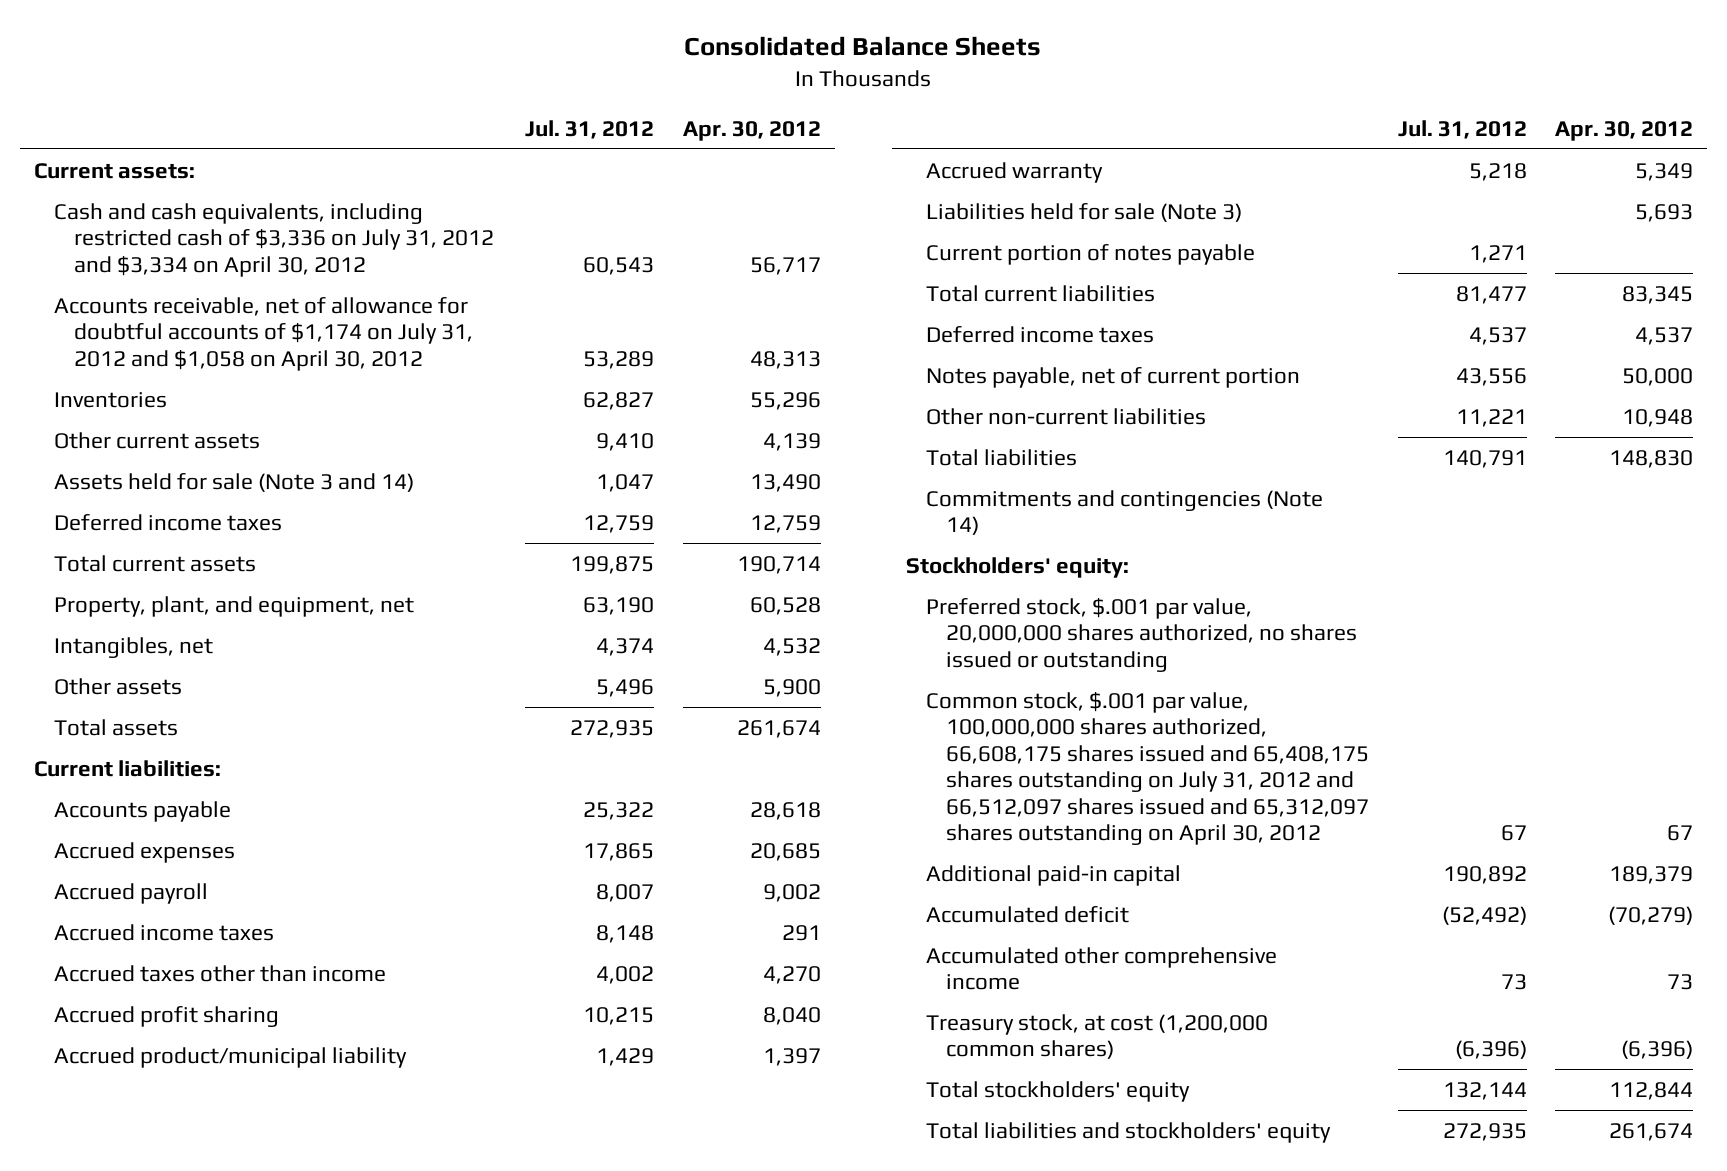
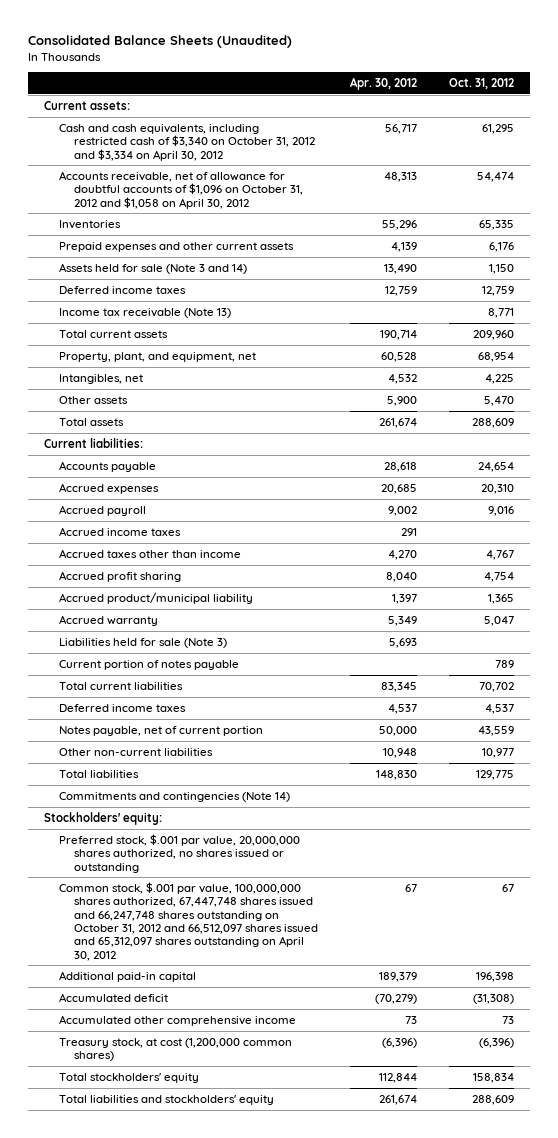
[684,35,1042,56] Consolidated Balance Sheets -> [27,35,292,49] Consolidated Balance Sheets (Unaudited)
[525,119,655,139] Jul. 31, 2012 -> none
none -> [449,77,515,89] Oct. 31, 2012
[53,202,494,277] Cash and cash equivalents, including restricted cash of $3,336 on July 31, 2012 and $3,334 on April 30, 2012 -> [58,123,316,161] Cash and cash equivalents, including restricted cash of $3,340 on October 31, 2012 and $3,334 on April 30, 2012
[53,296,473,371] Accounts receivable, net of allowance for doubtful accounts of $1,174 on July 31, 2012 and $1,058 on April 30, 2012 -> [58,170,304,209] Accounts receivable, net of allowance for doubtful accounts of $1,096 on October 31, 2012 and $1,058 on April 30, 2012
[53,431,260,449] Other current assets -> [58,241,294,252] Prepaid expenses and other current assets
none -> [58,307,231,318] Income tax receivable (Note 13)
[926,691,1370,846] Common stock, $.001 par value, 100,000,000 shares authorized, 66,608,175 shares issued and 65,408,175 shares outstanding on July 31, 2012 and 66,512,097 shares issued and 65,312,097 shares outstanding on April 30, 2012 -> [58,881,319,961] Common stock, $.001 par value, 100,000,000 shares authorized, 67,447,748 shares issued and 66,247,748 shares outstanding on October 31, 2012 and 66,512,097 shares issued and 65,312,097 shares outstanding on April 30, 2012

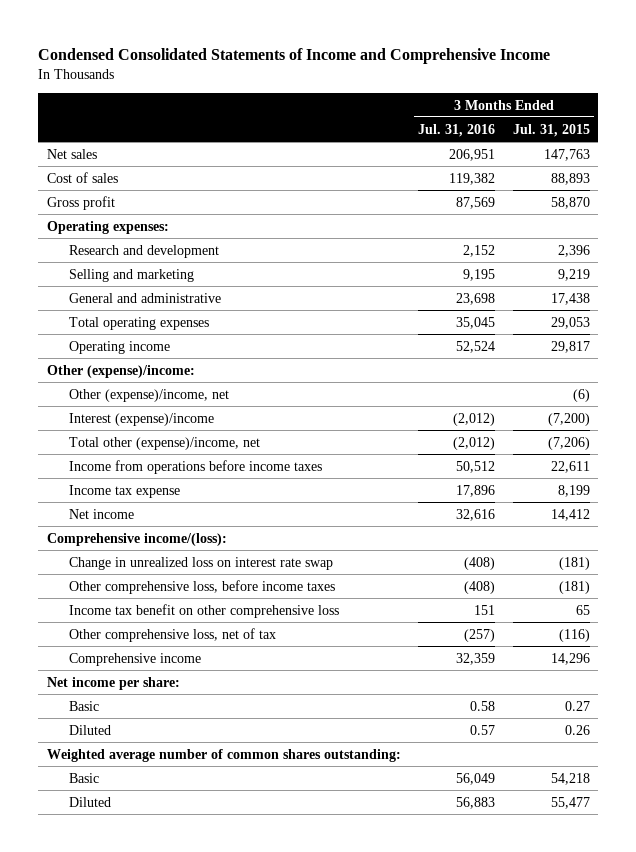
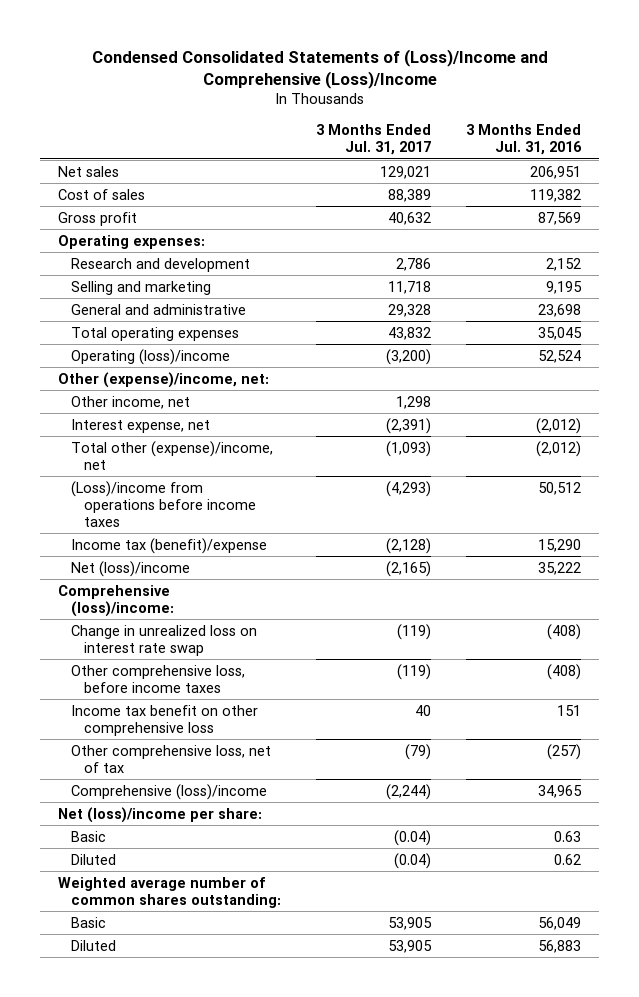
[38,47,551,64] Condensed Consolidated Statements of Income and Comprehensive Income -> [91,48,548,89] Condensed Consolidated Statements of (Loss)/Income and Comprehensive (Loss)/Income
[512,123,590,137] Jul. 31, 2015 -> none
none -> [316,124,432,156] 3 Months Ended Jul. 31, 2017
[69,340,171,354] Operating income -> [70,348,230,365] Operating (loss)/income
[46,364,195,378] Other (expense)/income: -> [57,371,269,388] Other (expense)/income, net:
[69,388,230,402] Other (expense)/income, net -> [70,395,190,409] Other income, net
[69,412,215,426] Interest (expense)/income -> [70,418,210,433] Interest expense, net
[69,459,323,474] Income from operations before income taxes -> [70,480,256,527] (Loss)/income from operations before income taxes
[69,484,181,498] Income tax expense -> [70,537,267,554] Income tax (benefit)/expense
[456,484,496,497] 17,896 -> [538,538,582,552] 15,290
[69,508,135,519] Net income -> [70,560,190,577] Net (loss)/income
[456,508,496,521] 32,616 -> [538,561,582,575] 35,222
[46,532,227,546] Comprehensive income/(loss): -> [57,584,174,617] Comprehensive (loss)/income:
[69,652,202,666] Comprehensive income -> [70,783,267,800] Comprehensive (loss)/income
[456,652,496,665] 32,359 -> [538,784,583,798] 34,965
[46,676,180,690] Net income per share: -> [57,806,262,823] Net (loss)/income per share:
[470,700,496,711] 0.58 -> [554,830,582,842] 0.63
[470,724,496,735] 0.57 -> [554,853,582,865] 0.62

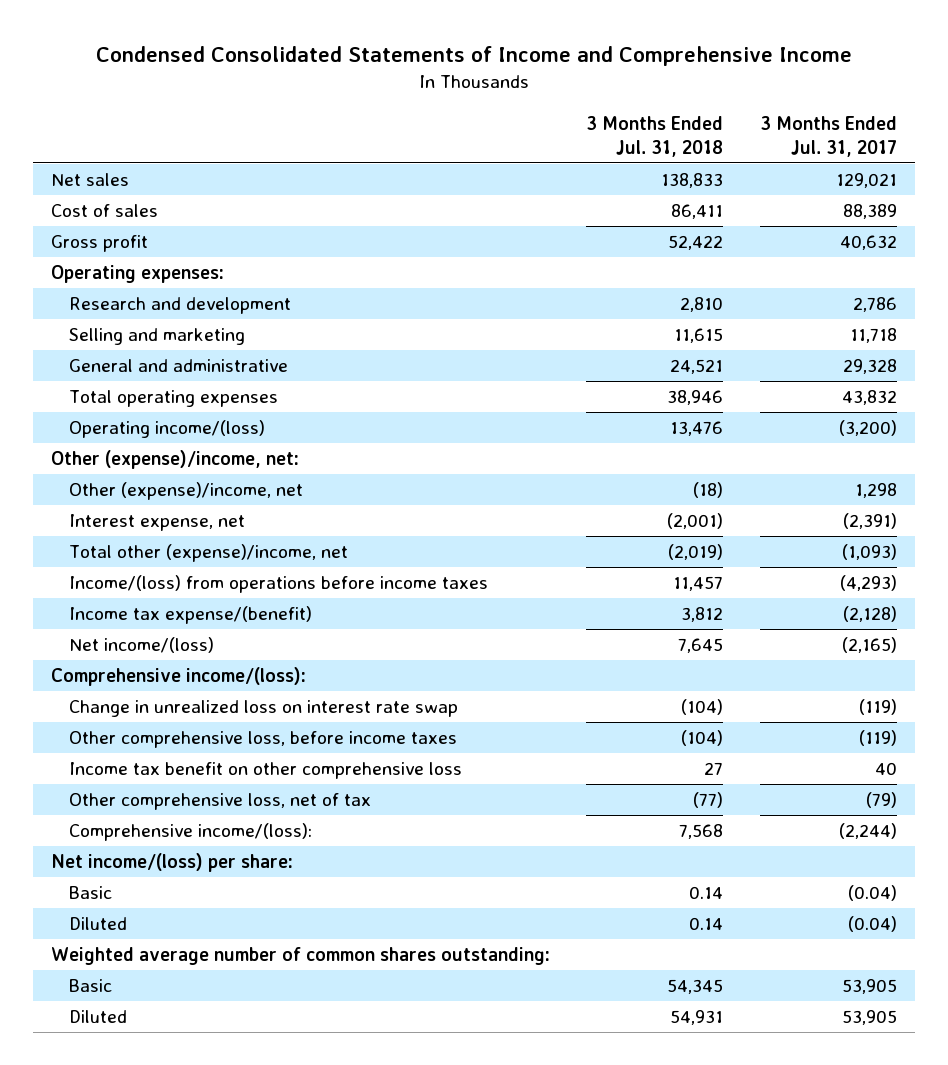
[91,48,548,89] Condensed Consolidated Statements of (Loss)/Income and Comprehensive (Loss)/Income -> [95,46,852,67] Condensed Consolidated Statements of Income and Comprehensive Income
[466,124,583,156] 3 Months Ended Jul. 31, 2016 -> none
none -> [586,115,724,157] 3 Months Ended Jul. 31, 2018
[70,348,230,365] Operating (loss)/income -> [69,420,266,439] Operating income/(loss)
[70,395,190,409] Other income, net -> [69,482,304,501] Other (expense)/income, net
[70,480,256,527] (Loss)/income from operations before income taxes -> [69,575,489,594] Income/(loss) from operations before income taxes
[70,537,267,554] Income tax (benefit)/expense -> [69,606,313,625] Income tax expense/(benefit)
[70,560,190,577] Net (loss)/income -> [69,637,215,654] Net income/(loss)
[57,584,174,617] Comprehensive (loss)/income: -> [50,667,306,687] Comprehensive income/(loss):
[70,783,267,800] Comprehensive (loss)/income -> [69,823,313,842] Comprehensive income/(loss):
[57,806,262,823] Net (loss)/income per share: -> [50,853,293,873] Net income/(loss) per share:

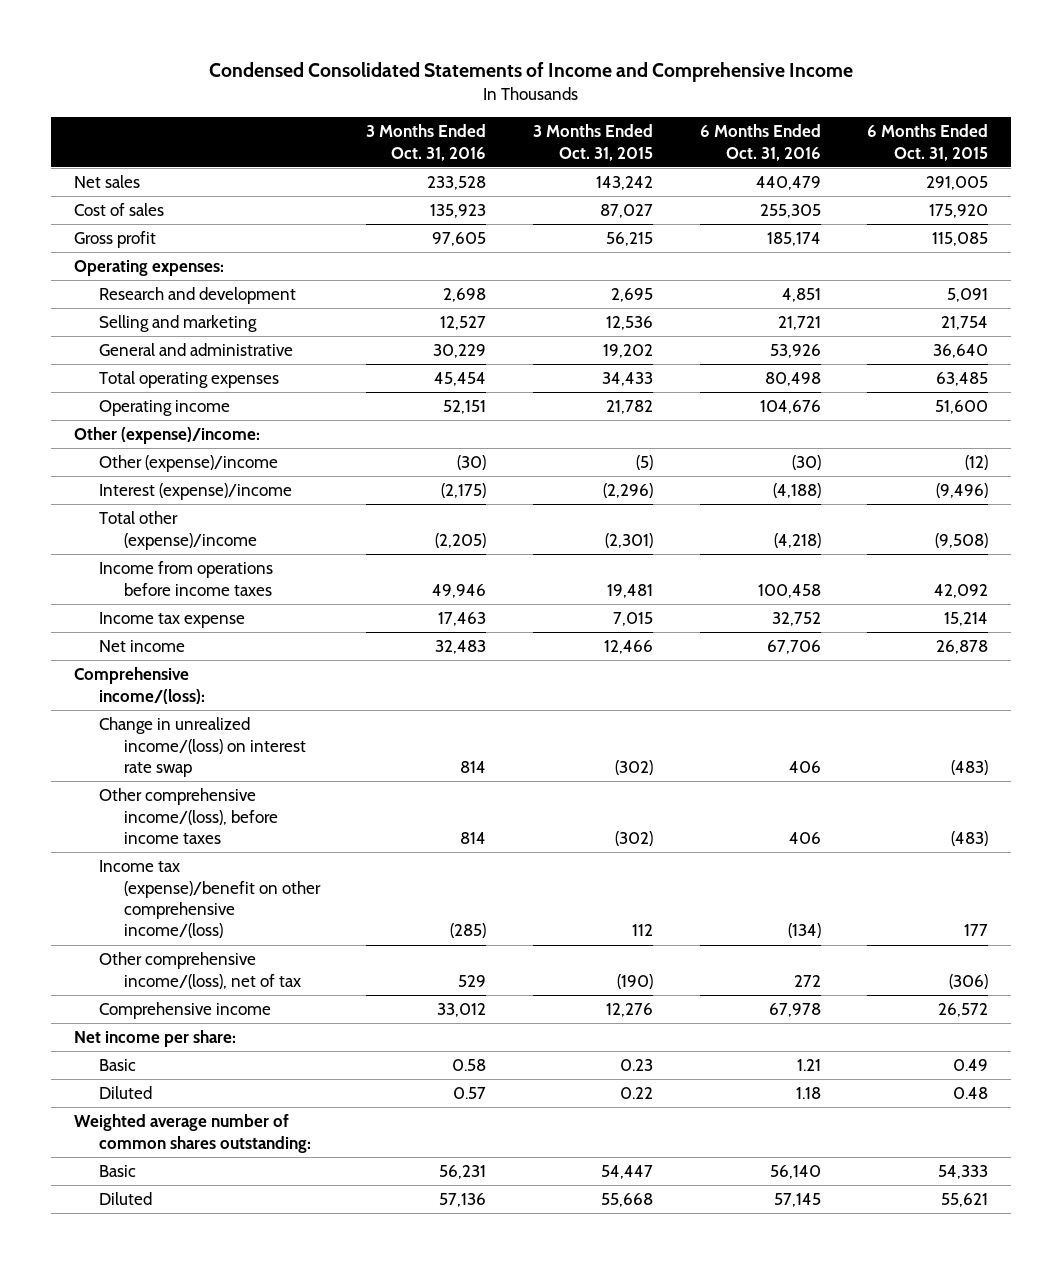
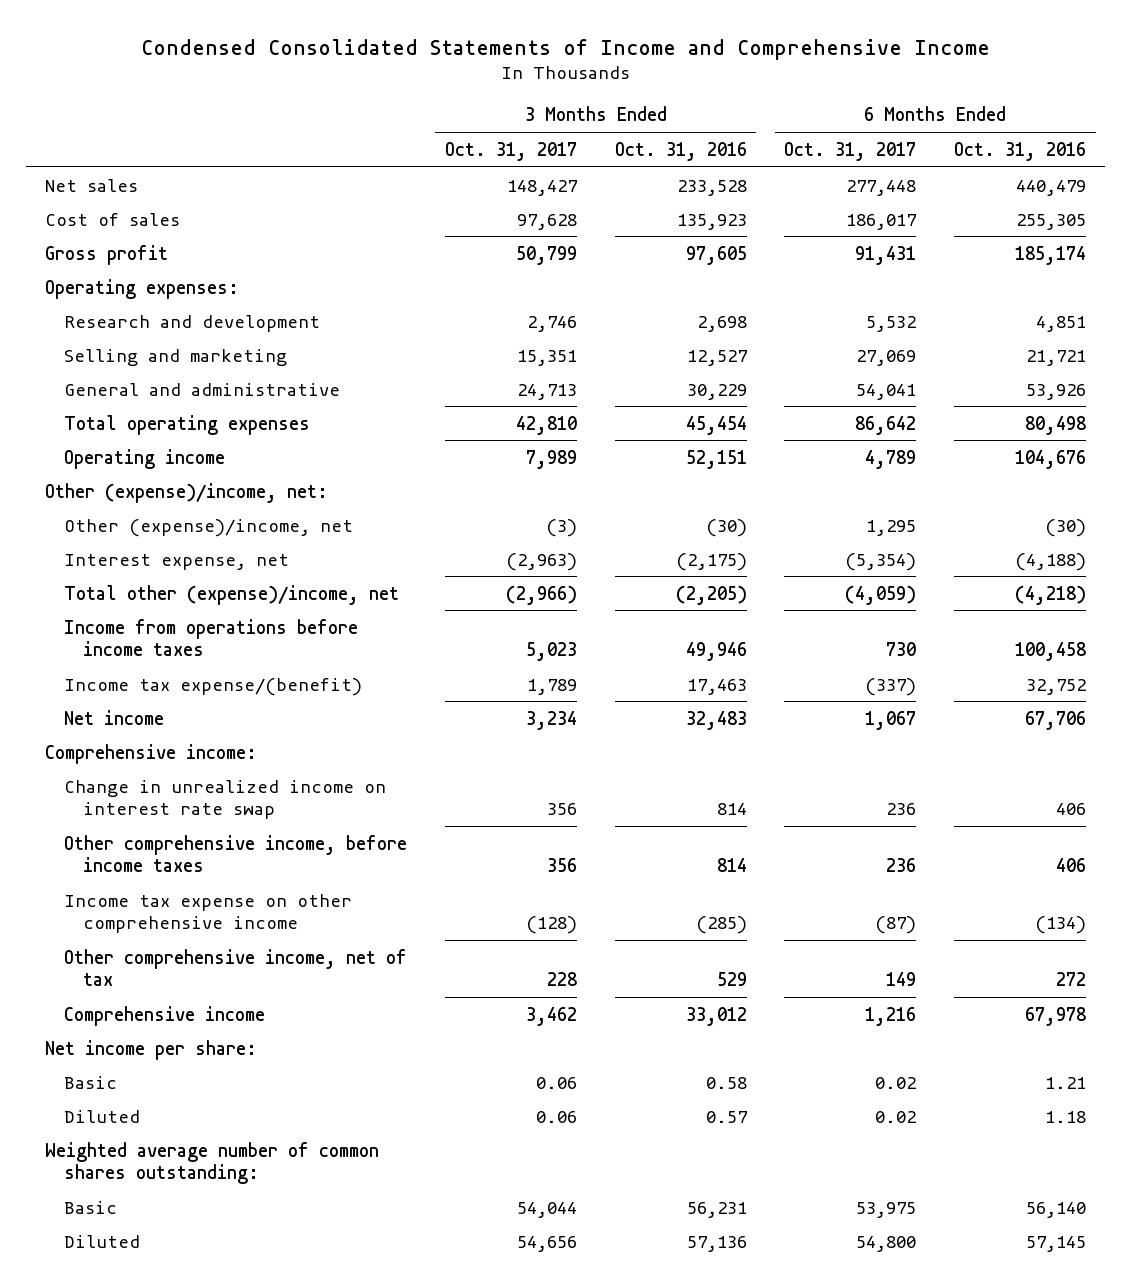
[532,124,653,161] 3 Months Ended Oct. 31, 2015 -> none
[867,124,989,161] 6 Months Ended Oct. 31, 2015 -> none
none -> [444,141,577,161] Oct. 31, 2017
none -> [784,141,917,161] Oct. 31, 2017
[74,427,261,445] Other (expense)/income: -> [45,482,329,503] Other (expense)/income, net:
[98,455,278,473] Other (expense)/income -> [64,518,354,537] Other (expense)/income, net
[98,483,292,501] Interest (expense)/income -> [64,553,290,570] Interest expense, net
[98,511,257,550] Total other (expense)/income -> [64,584,400,605] Total other (expense)/income, net
[98,612,245,629] Income tax expense -> [64,677,363,696] Income tax expense/(benefit)
[74,667,205,704] Comprehensive income/(loss): -> [45,743,258,764] Comprehensive income:
[98,717,306,778] Change in unrealized income/(loss) on interest rate swap -> [64,779,387,820] Change in unrealized income on interest rate swap
[98,788,278,845] Other comprehensive income/(loss), before income taxes -> [64,834,408,873] Other comprehensive income, before income taxes
[98,860,321,939] Income tax (expense)/benefit on other comprehensive income/(loss) -> [64,893,353,934] Income tax expense on other comprehensive income
[98,952,301,989] Other comprehensive income/(loss), net of tax -> [64,948,408,987] Other comprehensive income, net of tax

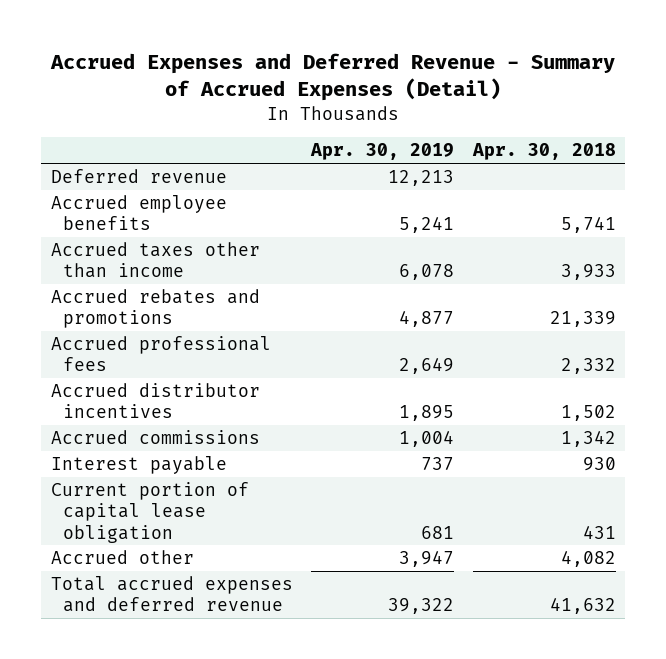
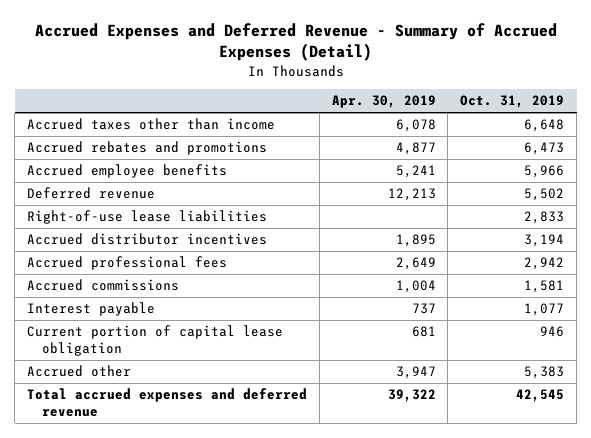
[471,143,616,161] Apr. 30, 2018 -> none
none -> [460,95,565,109] Oct. 31, 2019
[50,195,227,231] Accrued employee benefits -> [26,164,227,179] Accrued employee benefits
[50,169,227,184] Deferred revenue -> [26,187,155,200] Deferred revenue
none -> [26,210,267,225] Right-of-use lease liabilities
[50,336,271,372] Accrued professional fees -> [26,256,227,271] Accrued professional fees

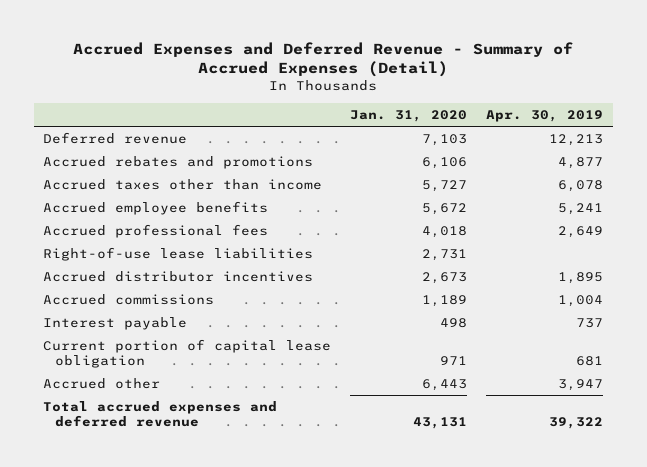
[460,95,565,109] Oct. 31, 2019 -> none
none -> [350,110,468,123] Jan. 31, 2020
[26,187,155,200] Deferred revenue -> [43,132,188,145] Deferred revenue
[26,118,275,131] Accrued taxes other than income -> [43,179,323,191] Accrued taxes other than income
[26,256,227,271] Accrued professional fees -> [43,224,269,239] Accrued professional fees

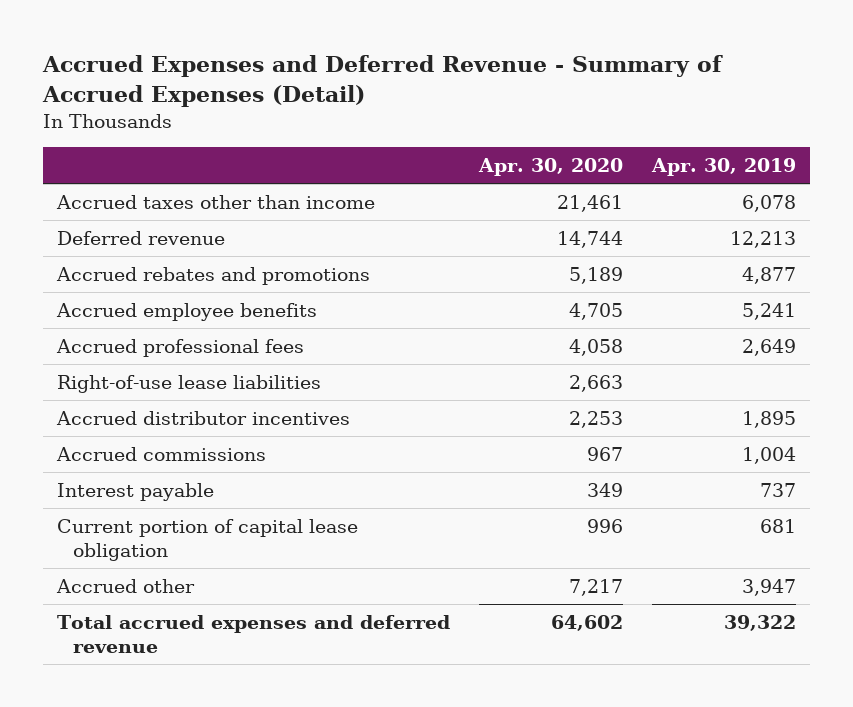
[350,110,468,123] Jan. 31, 2020 -> none
none -> [478,158,624,177] Apr. 30, 2020
[43,179,323,191] Accrued taxes other than income -> [56,194,376,209] Accrued taxes other than income

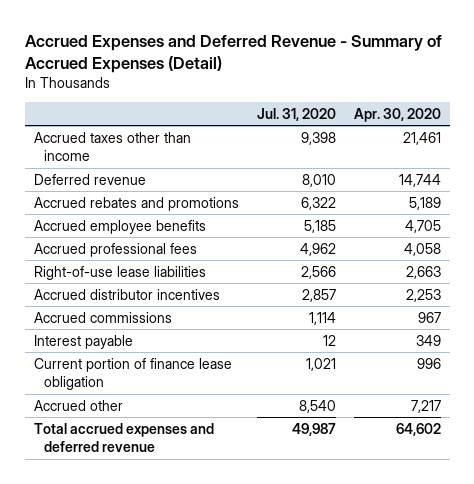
[650,158,796,177] Apr. 30, 2019 -> none
none -> [256,107,336,121] Jul. 31, 2020
[57,518,359,562] Current portion of capital lease obligation -> [33,357,232,391] Current portion of finance lease obligation

